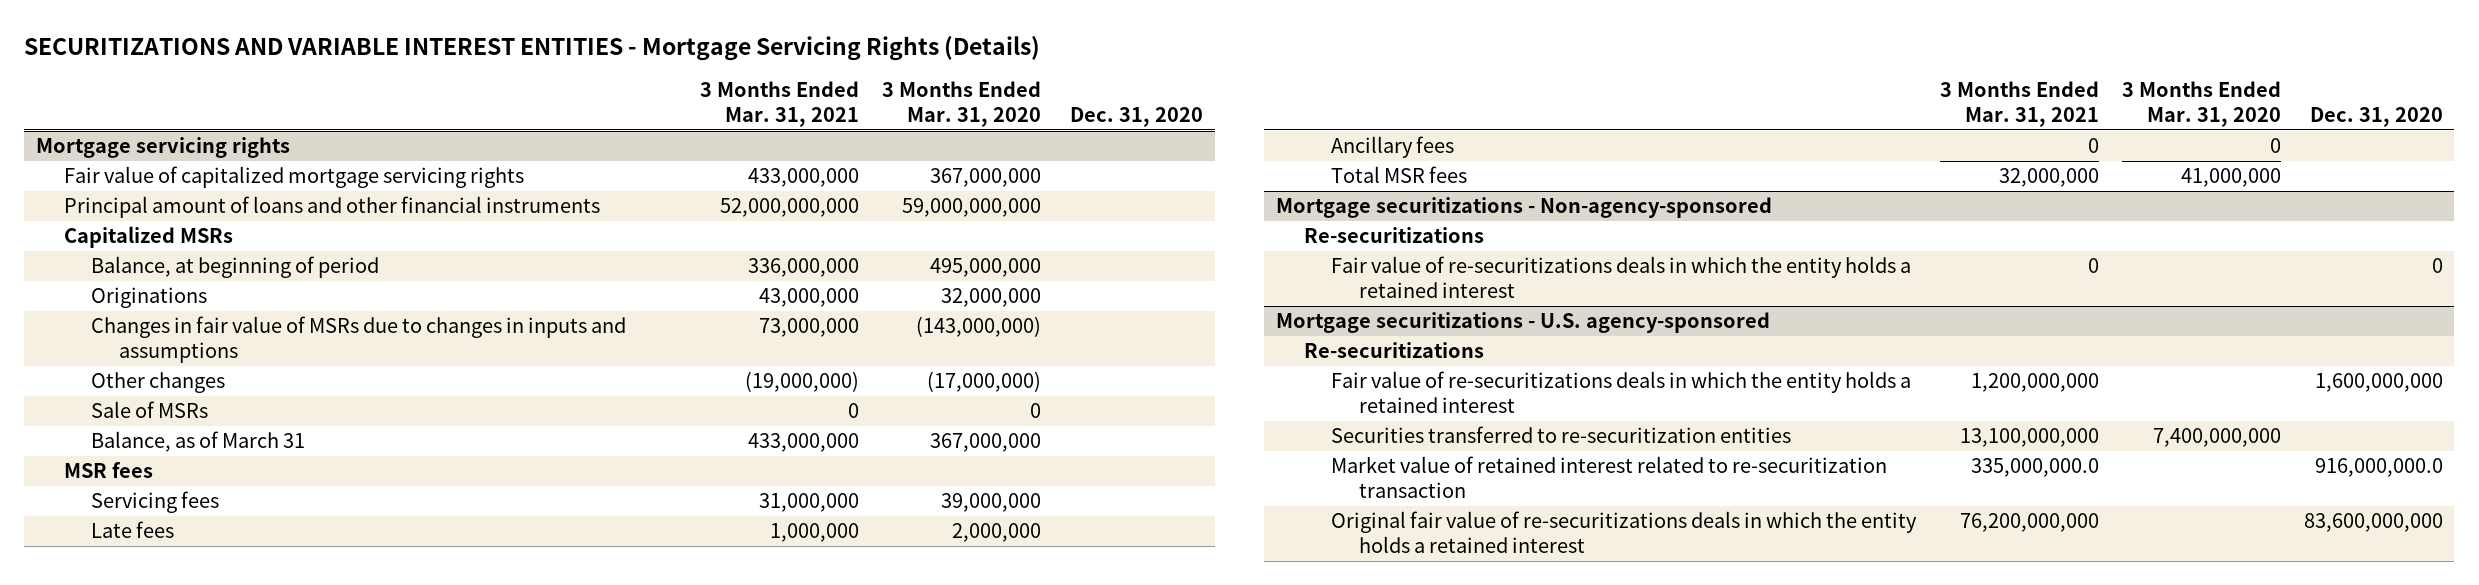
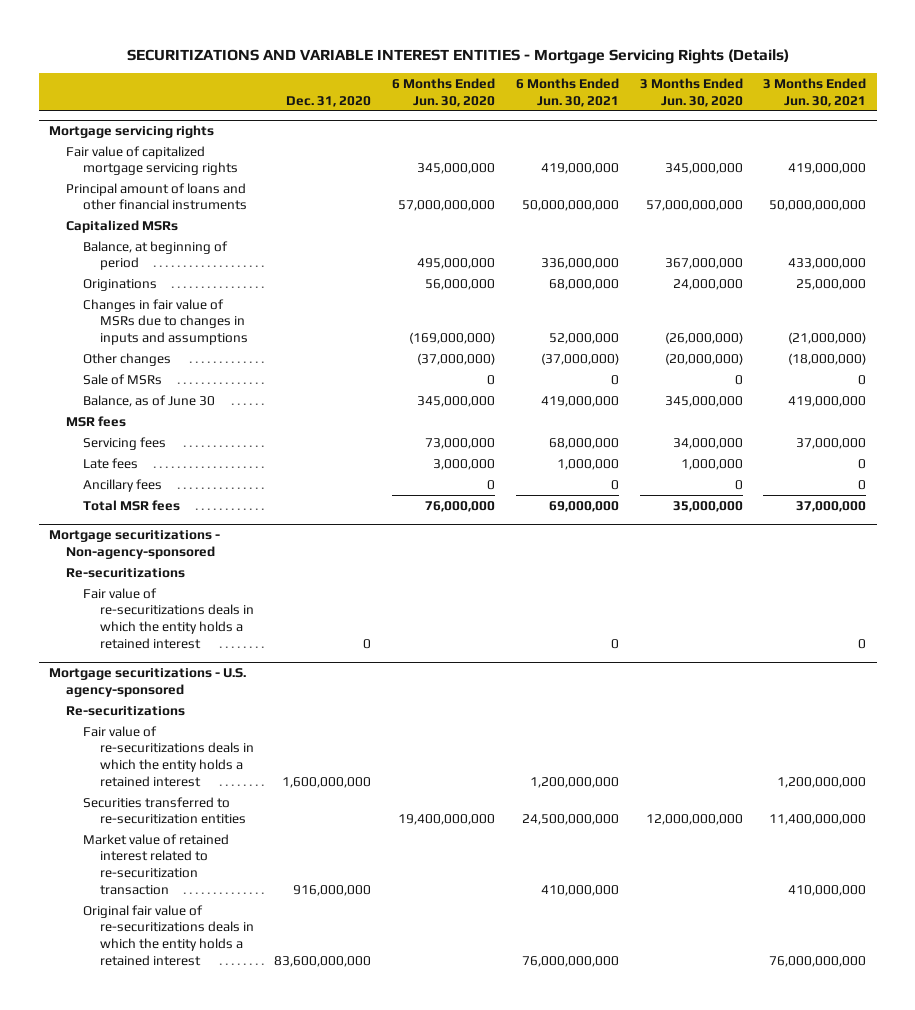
[699,81,859,127] 3 Months Ended Mar. 31, 2021 -> none
[881,81,1041,127] 3 Months Ended Mar. 31, 2020 -> none
none -> [392,78,496,107] 6 Months Ended Jun. 30, 2020
none -> [515,78,619,107] 6 Months Ended Jun. 30, 2021
none -> [639,78,743,107] 3 Months Ended Jun. 30, 2020
none -> [763,78,867,107] 3 Months Ended Jun. 30, 2021
[91,431,306,453] Balance, as of March 31 -> [82,394,215,407] Balance, as of June 30
[2314,458,2443,478] 916,000,000.0 -> [293,884,372,896] 916,000,000

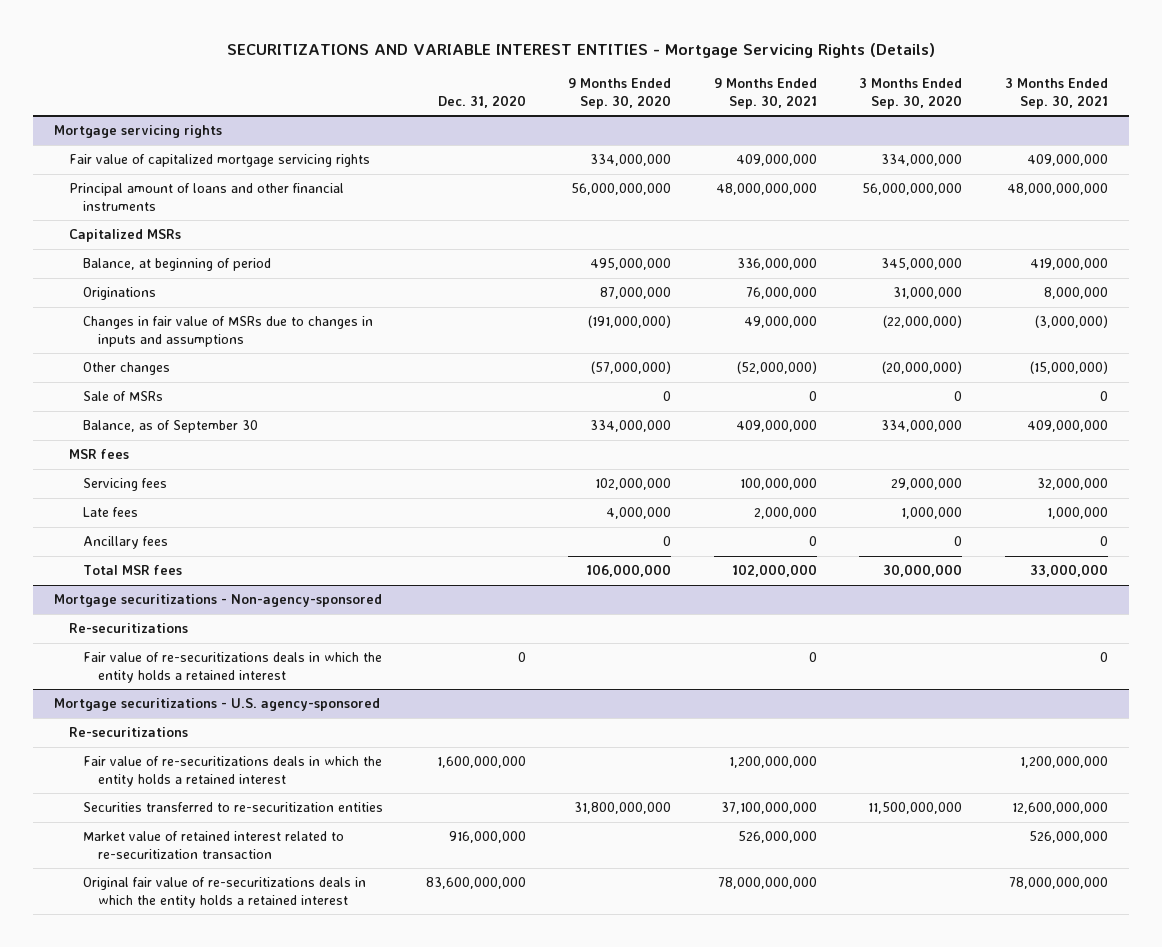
[392,78,496,107] 6 Months Ended Jun. 30, 2020 -> none
[515,78,619,107] 6 Months Ended Jun. 30, 2021 -> none
[639,78,743,107] 3 Months Ended Jun. 30, 2020 -> none
[763,78,867,107] 3 Months Ended Jun. 30, 2021 -> none
none -> [568,78,672,109] 9 Months Ended Sep. 30, 2020
none -> [713,78,817,109] 9 Months Ended Sep. 30, 2021
none -> [859,78,963,109] 3 Months Ended Sep. 30, 2020
none -> [1004,78,1108,109] 3 Months Ended Sep. 30, 2021
[82,394,215,407] Balance, as of June 30 -> [83,420,259,434] Balance, as of September 30

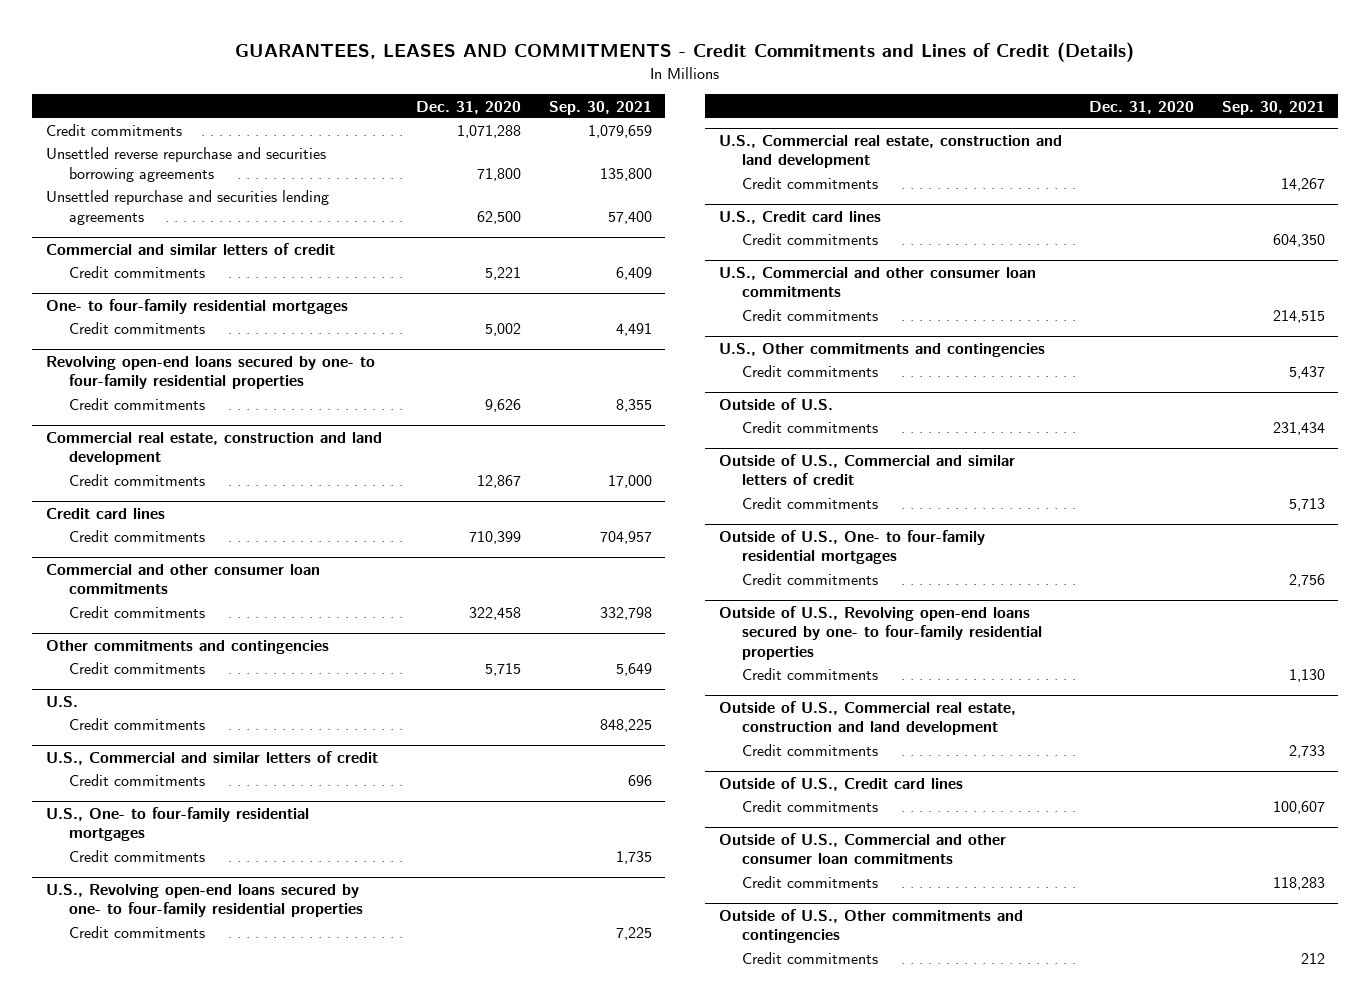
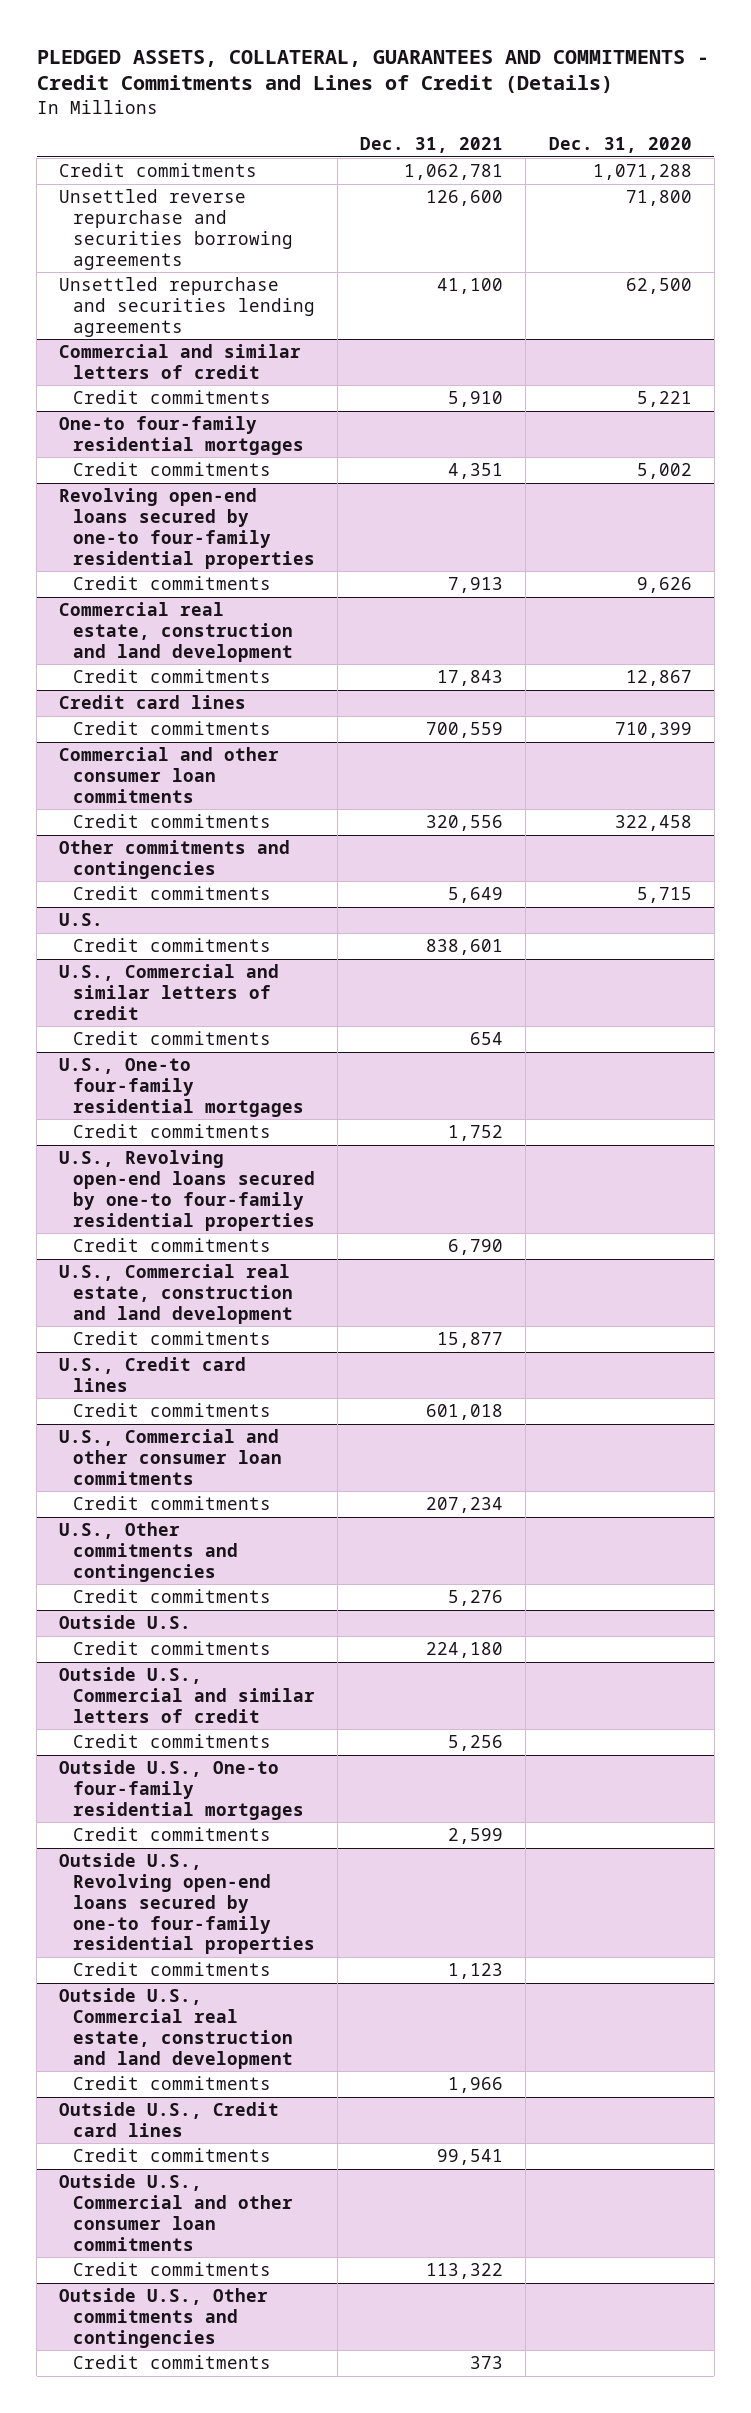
[235,42,1135,63] GUARANTEES, LEASES AND COMMITMENTS - Credit Commitments and Lines of Credit (Details) -> [36,49,709,94] PLEDGED ASSETS, COLLATERAL, GUARANTEES AND COMMITMENTS - Credit Commitments and Lines of Credit (Details)
[548,100,652,115] Sep. 30, 2021 -> none
none -> [360,137,504,154] Dec. 31, 2021
[45,298,348,314] One- to four-family residential mortgages -> [59,416,305,455] One-to four-family residential mortgages
[45,355,375,390] Revolving open-end loans secured by one- to four-family residential properties -> [59,488,316,569] Revolving open-end loans secured by one-to four-family residential properties
[45,806,309,842] U.S., One- to four-family residential mortgages -> [59,1058,305,1117] U.S., One-to four-family residential mortgages
[45,883,364,918] U.S., Revolving open-end loans secured by one- to four-family residential properties -> [59,1150,316,1231] U.S., Revolving open-end loans secured by one-to four-family residential properties
[718,397,833,410] Outside of U.S. -> none
[742,421,879,434] Credit commitments -> none
none -> [59,1615,192,1630] Outside U.S.
none -> [73,1641,272,1656] Credit commitments
[718,453,1015,486] Outside of U.S., Commercial and similar letters of credit -> [59,1667,316,1723] Outside U.S., Commercial and similar letters of credit
[718,529,985,565] Outside of U.S., One- to four-family residential mortgages -> [59,1760,305,1820] Outside U.S., One-to four-family residential mortgages
[718,605,1043,660] Outside of U.S., Revolving open-end loans secured by one- to four-family residential properties -> [59,1853,316,1955] Outside U.S., Revolving open-end loans secured by one-to four-family residential properties
[718,700,1016,736] Outside of U.S., Commercial real estate, construction and land development -> [59,1988,294,2069] Outside U.S., Commercial real estate, construction and land development
[718,776,963,791] Outside of U.S., Credit card lines -> [59,2102,280,2137] Outside U.S., Credit card lines
[718,832,1006,865] Outside of U.S., Commercial and other consumer loan commitments -> [59,2174,294,2251] Outside U.S., Commercial and other consumer loan commitments
[718,908,1023,944] Outside of U.S., Other commitments and contingencies -> [59,2288,269,2348] Outside U.S., Other commitments and contingencies

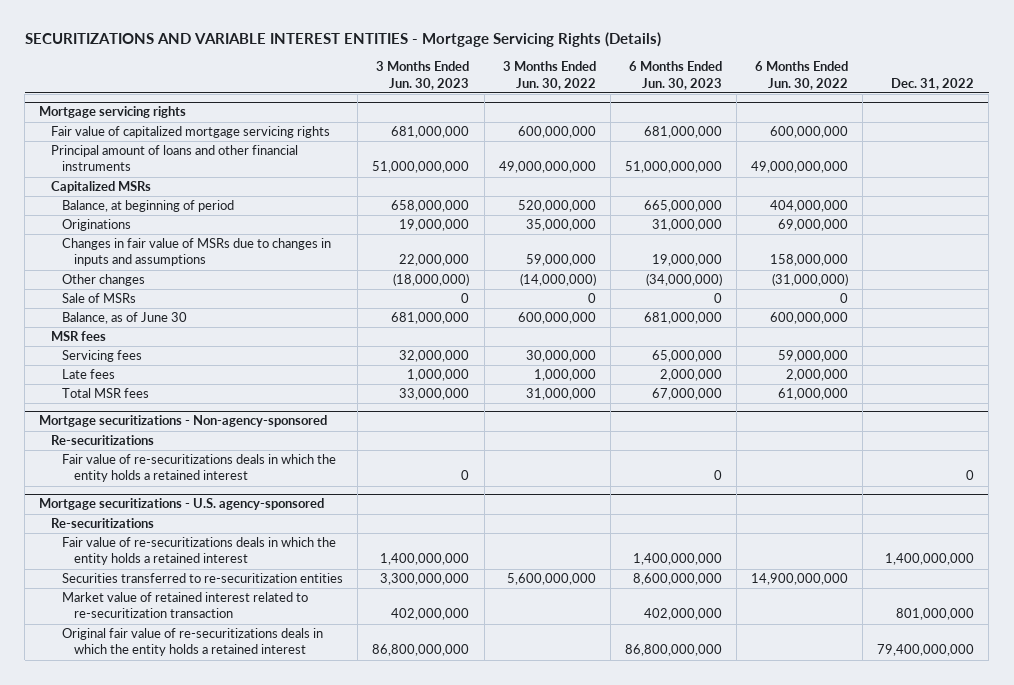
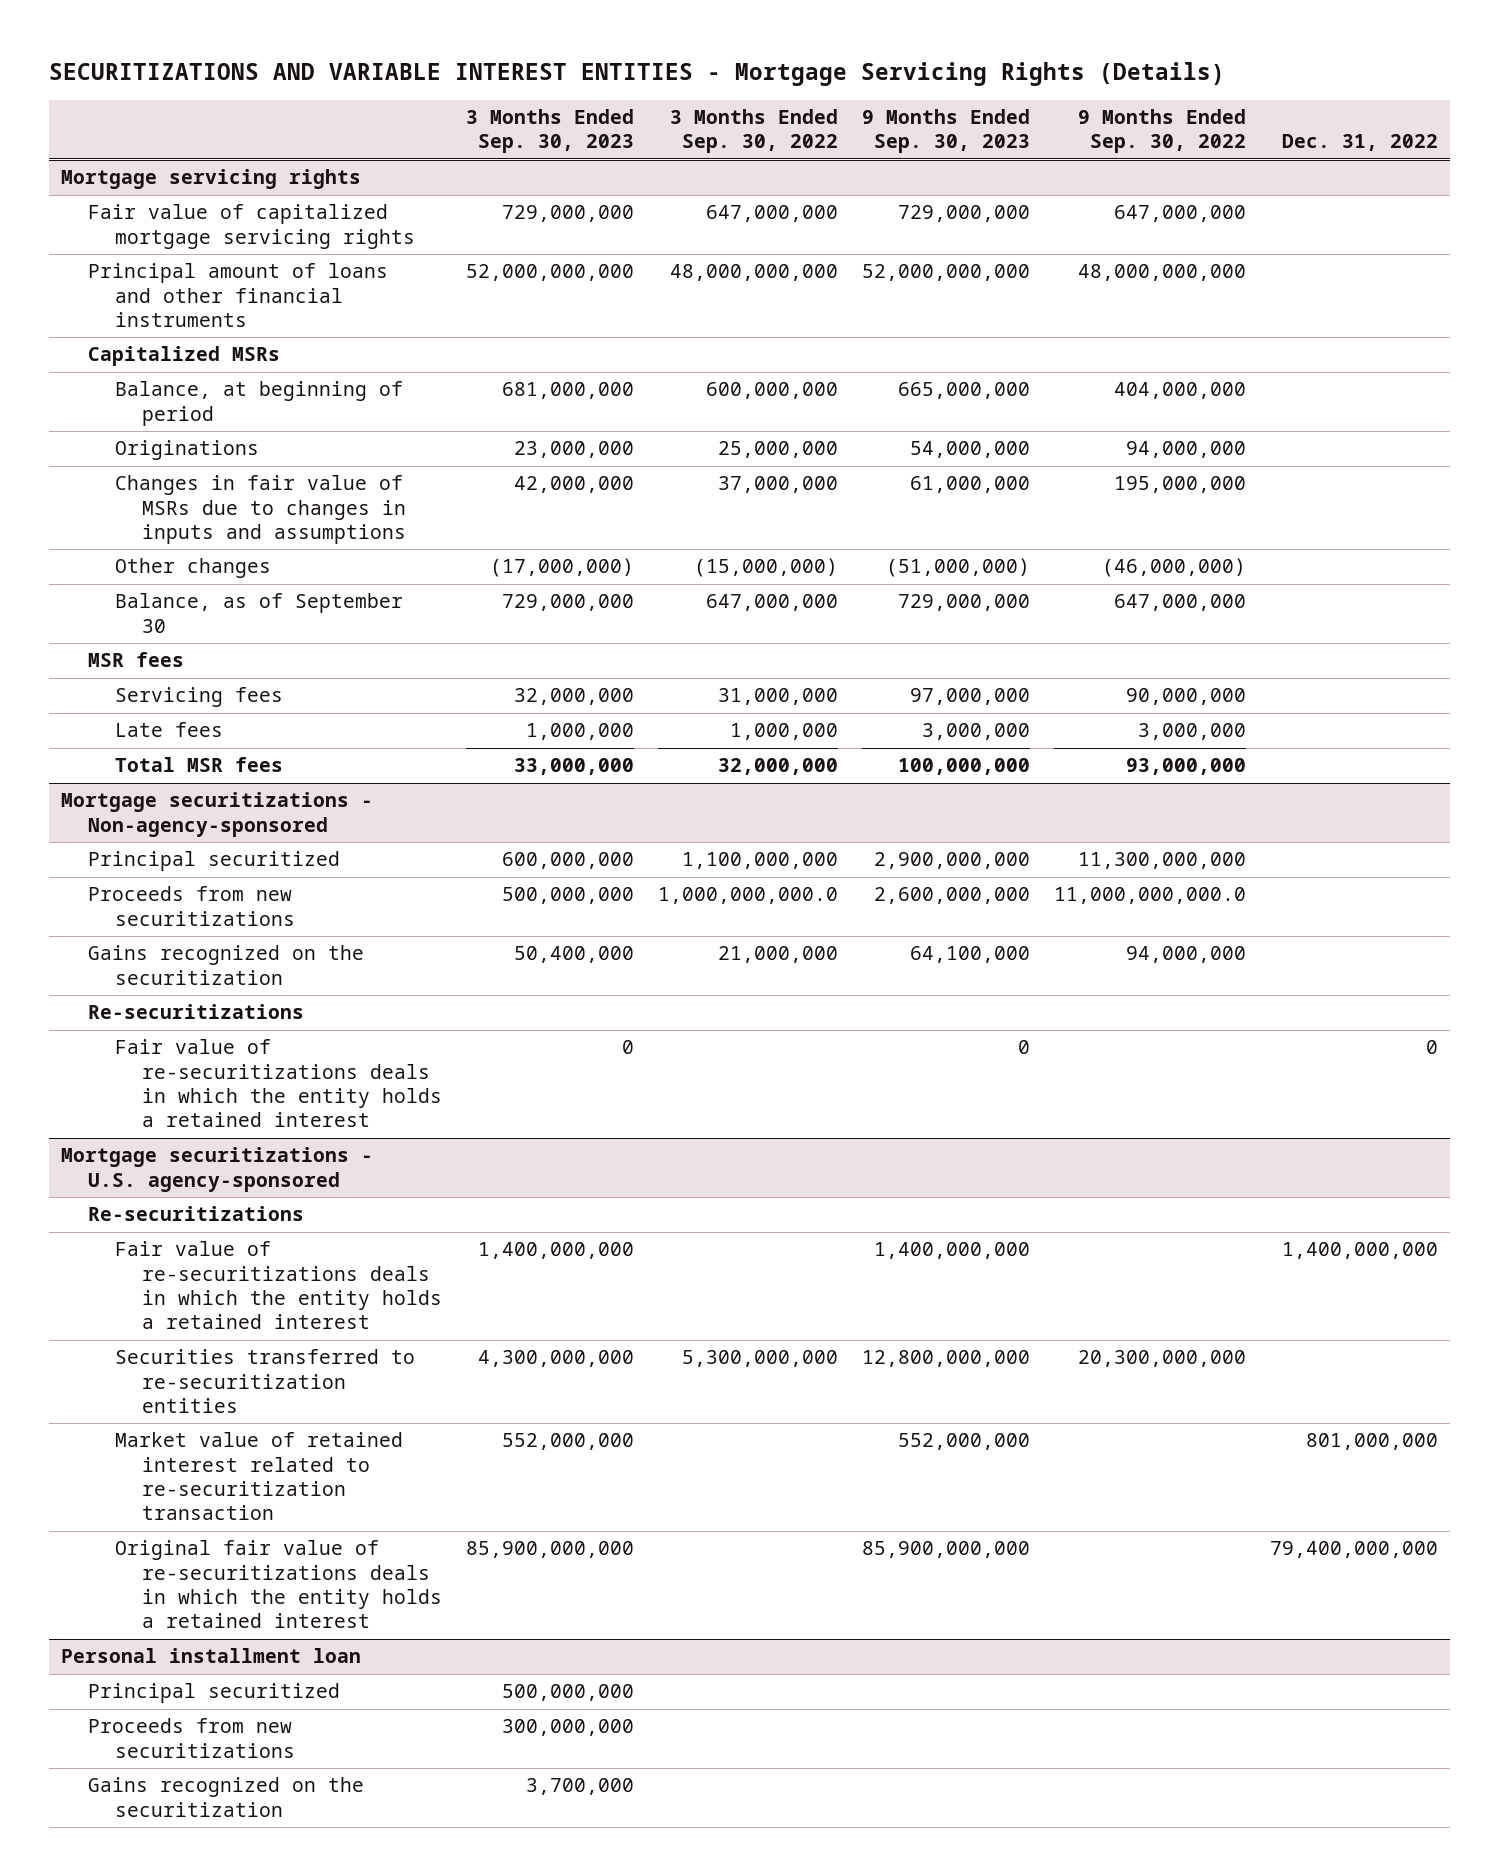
[376,61,470,90] 3 Months Ended Jun. 30, 2023 -> none
[502,61,596,90] 3 Months Ended Jun. 30, 2022 -> none
[628,61,722,90] 6 Months Ended Jun. 30, 2023 -> none
[755,61,849,90] 6 Months Ended Jun. 30, 2022 -> none
none -> [465,109,634,154] 3 Months Ended Sep. 30, 2023
none -> [669,109,838,154] 3 Months Ended Sep. 30, 2022
none -> [861,109,1030,154] 9 Months Ended Sep. 30, 2023
none -> [1078,109,1247,154] 9 Months Ended Sep. 30, 2022
[62,293,137,304] Sale of MSRs -> none
[62,312,188,325] Balance, as of June 30 -> [114,593,403,633] Balance, as of September 30
none -> [88,851,341,872] Principal securitized
none -> [88,886,295,926] Proceeds from new securitizations
none -> [88,945,365,985] Gains recognized on the securitization
none -> [61,1648,362,1664] Personal installment loan
none -> [88,1683,341,1704] Principal securitized
none -> [88,1718,295,1758] Proceeds from new securitizations
none -> [88,1777,365,1817] Gains recognized on the securitization

